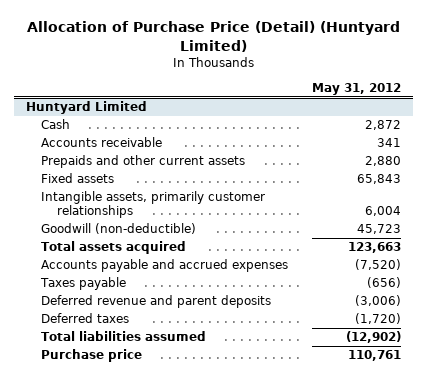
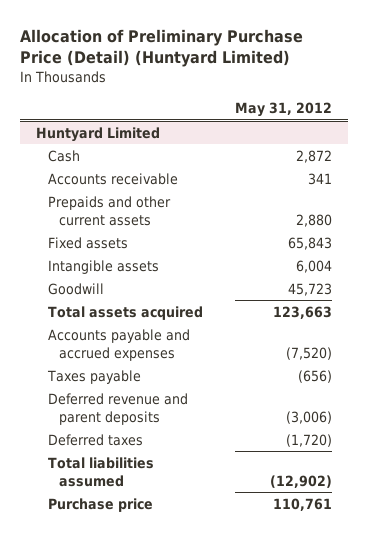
[26,21,400,52] Allocation of Purchase Price (Detail) (Huntyard Limited) -> [19,28,303,68] Allocation of Preliminary Purchase Price (Detail) (Huntyard Limited)
[41,191,266,219] Intangible assets, primarily customer relationships -> [47,259,159,274] Intangible assets
[41,223,197,235] Goodwill (non-deductible) -> [47,282,104,295] Goodwill

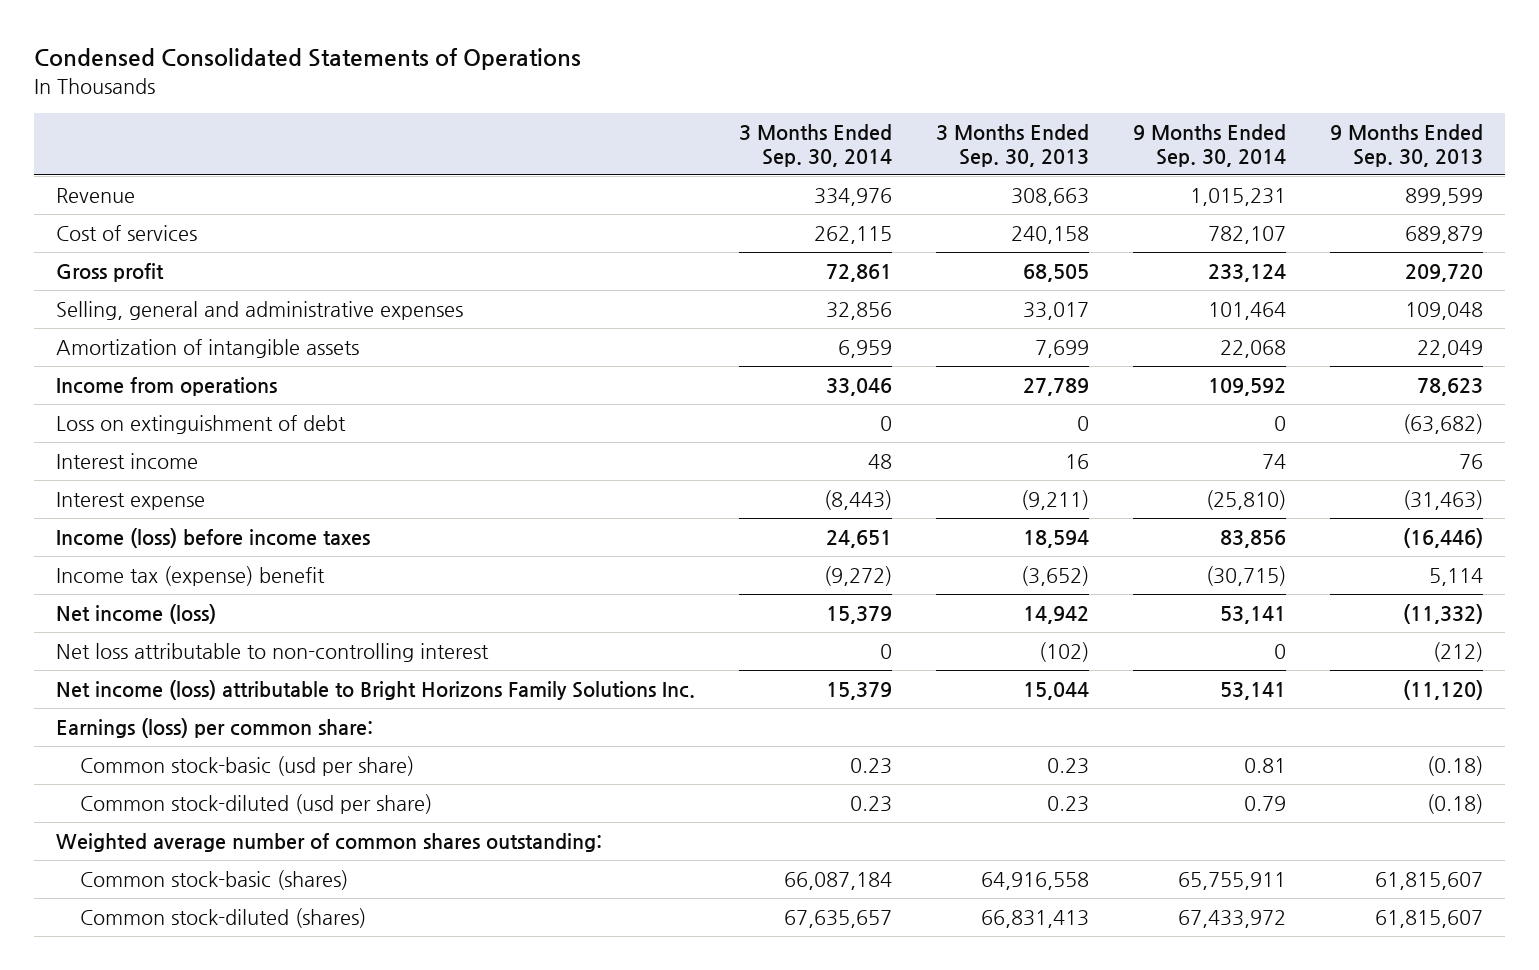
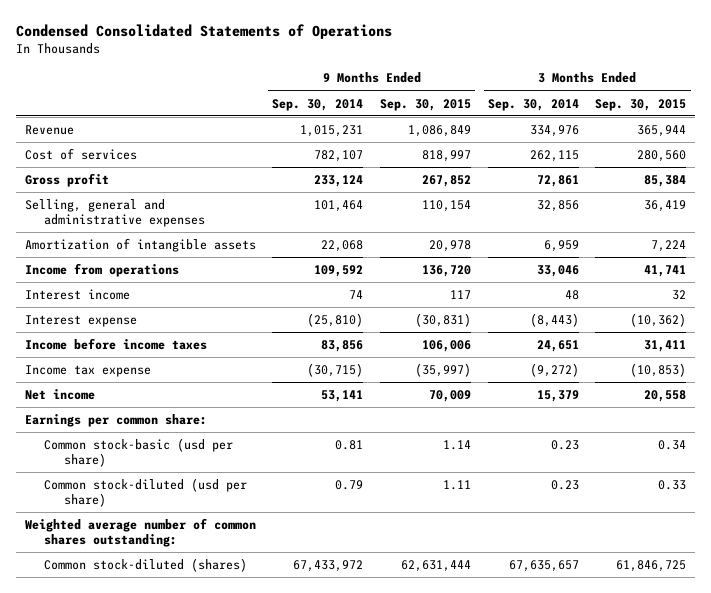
[935,123,1089,168] 3 Months Ended Sep. 30, 2013 -> none
[1329,123,1483,168] 9 Months Ended Sep. 30, 2013 -> none
none -> [380,98,472,111] Sep. 30, 2015
none -> [595,98,687,111] Sep. 30, 2015
[55,414,346,434] Loss on extinguishment of debt -> none
[55,642,489,662] Net loss attributable to non-controlling interest -> none
[55,679,695,700] Net income (loss) attributable to Bright Horizons Family Solutions Inc. -> none
[55,527,370,548] Income (loss) before income taxes -> [24,337,207,350] Income before income taxes
[55,565,325,586] Income tax (expense) benefit -> [24,364,151,377] Income tax expense
[55,603,216,624] Net income (loss) -> [24,388,95,400] Net income
[55,717,373,738] Earnings (loss) per common share: -> [24,413,207,427] Earnings per common share:
[80,869,349,890] Common stock-basic (shares) -> none

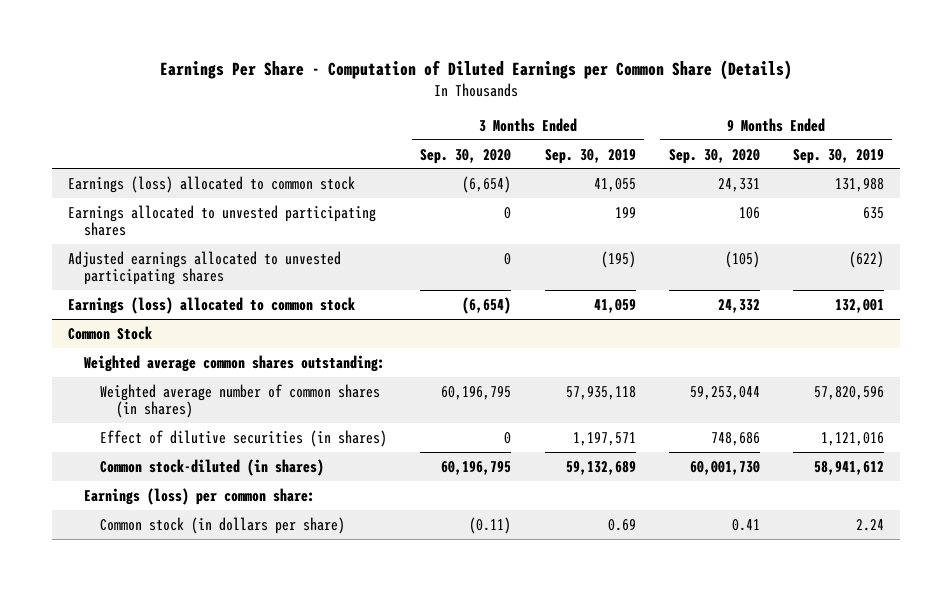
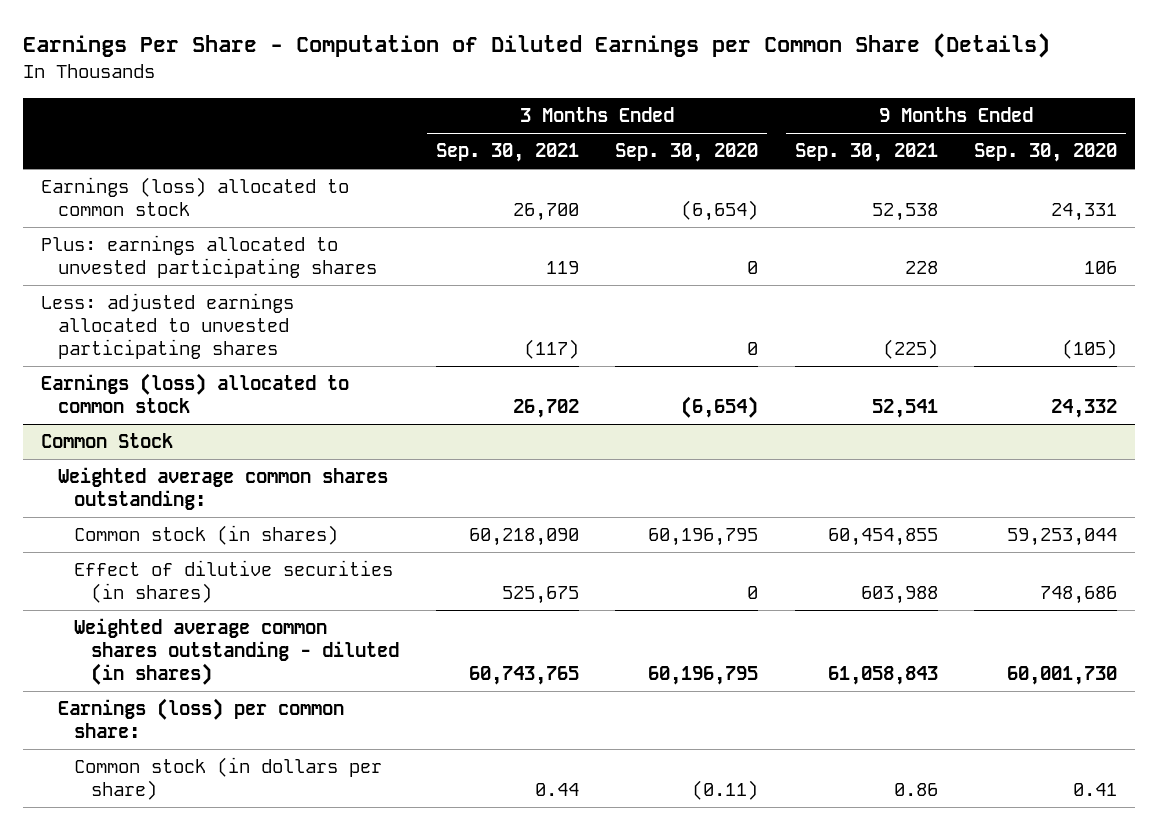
[544,148,636,164] Sep. 30, 2019 -> none
[792,148,884,164] Sep. 30, 2019 -> none
none -> [435,143,579,163] Sep. 30, 2021
none -> [794,143,938,163] Sep. 30, 2021
[68,204,377,237] Earnings allocated to unvested participating shares -> [40,235,377,279] Plus: earnings allocated to unvested participating shares
[68,250,342,286] Adjusted earnings allocated to unvested participating shares -> [40,293,294,360] Less: adjusted earnings allocated to unvested participating shares
[100,383,381,419] Weighted average number of common shares (in shares) -> [74,525,339,546] Common stock (in shares)
[100,458,325,476] Common stock-diluted (in shares) -> [74,618,400,686] Weighted average common shares outstanding - diluted (in shares)

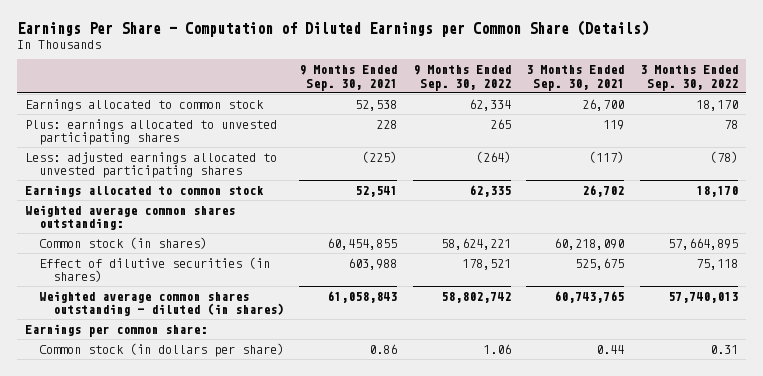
[615,143,759,163] Sep. 30, 2020 -> none
[974,143,1118,163] Sep. 30, 2020 -> none
none -> [412,65,511,91] 9 Months Ended Sep. 30, 2022
none -> [639,65,738,91] 3 Months Ended Sep. 30, 2022
[40,177,349,217] Earnings (loss) allocated to common stock -> [25,98,265,111] Earnings allocated to common stock
[40,433,173,449] Common Stock -> none
[40,373,349,414] Earnings (loss) allocated to common stock -> [25,184,265,197] Earnings allocated to common stock
[57,698,344,739] Earnings (loss) per common share: -> [25,323,208,337] Earnings per common share:

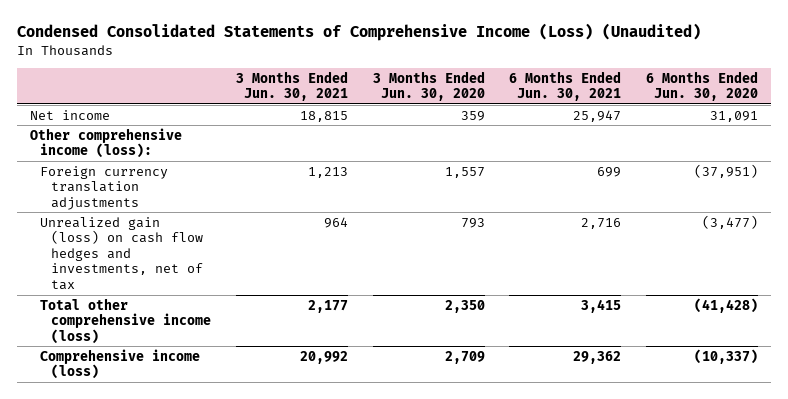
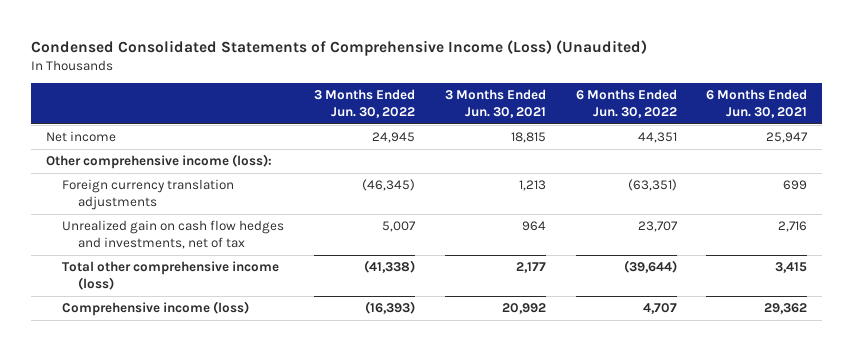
[372,70,485,102] 3 Months Ended Jun. 30, 2020 -> none
[646,70,759,102] 6 Months Ended Jun. 30, 2020 -> none
none -> [313,89,415,118] 3 Months Ended Jun. 30, 2022
none -> [575,89,677,118] 6 Months Ended Jun. 30, 2022
[40,216,203,291] Unrealized gain (loss) on cash flow hedges and investments, net of tax -> [61,220,284,249] Unrealized gain on cash flow hedges and investments, net of tax

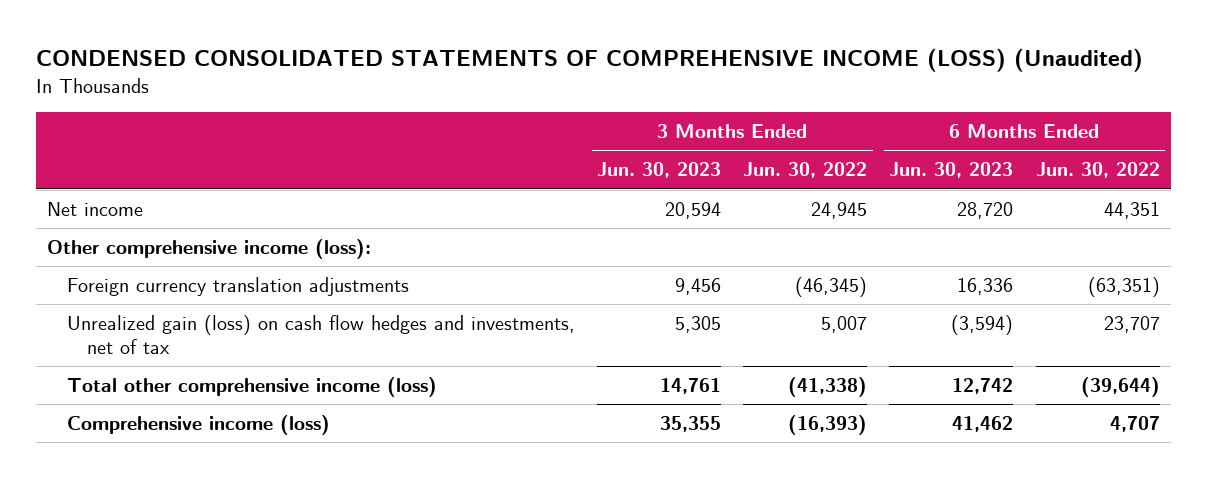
[30,39,647,56] Condensed Consolidated Statements of Comprehensive Income (Loss) (Unaudited) -> [36,48,1144,73] CONDENSED CONSOLIDATED STATEMENTS OF COMPREHENSIVE INCOME (LOSS) (Unaudited)
[444,89,546,118] 3 Months Ended Jun. 30, 2021 -> none
[706,89,808,118] 6 Months Ended Jun. 30, 2021 -> none
none -> [597,162,722,179] Jun. 30, 2023
none -> [889,162,1014,179] Jun. 30, 2023
[61,220,284,249] Unrealized gain on cash flow hedges and investments, net of tax -> [67,315,576,354] Unrealized gain (loss) on cash flow hedges and investments, net of tax

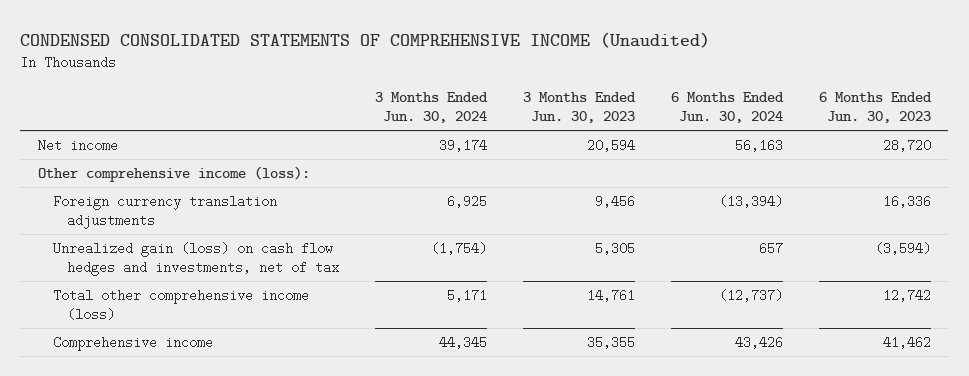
[36,48,1144,73] CONDENSED CONSOLIDATED STATEMENTS OF COMPREHENSIVE INCOME (LOSS) (Unaudited) -> [20,31,711,48] CONDENSED CONSOLIDATED STATEMENTS OF COMPREHENSIVE INCOME (Unaudited)
[743,162,868,179] Jun. 30, 2022 -> none
[1035,162,1160,179] Jun. 30, 2022 -> none
none -> [375,92,489,124] 3 Months Ended Jun. 30, 2024
none -> [670,92,784,124] 6 Months Ended Jun. 30, 2024
[67,415,331,436] Comprehensive income (loss) -> [52,335,213,351] Comprehensive income

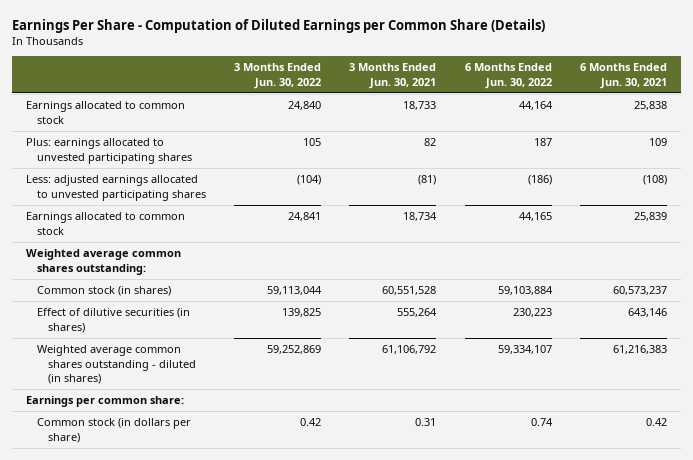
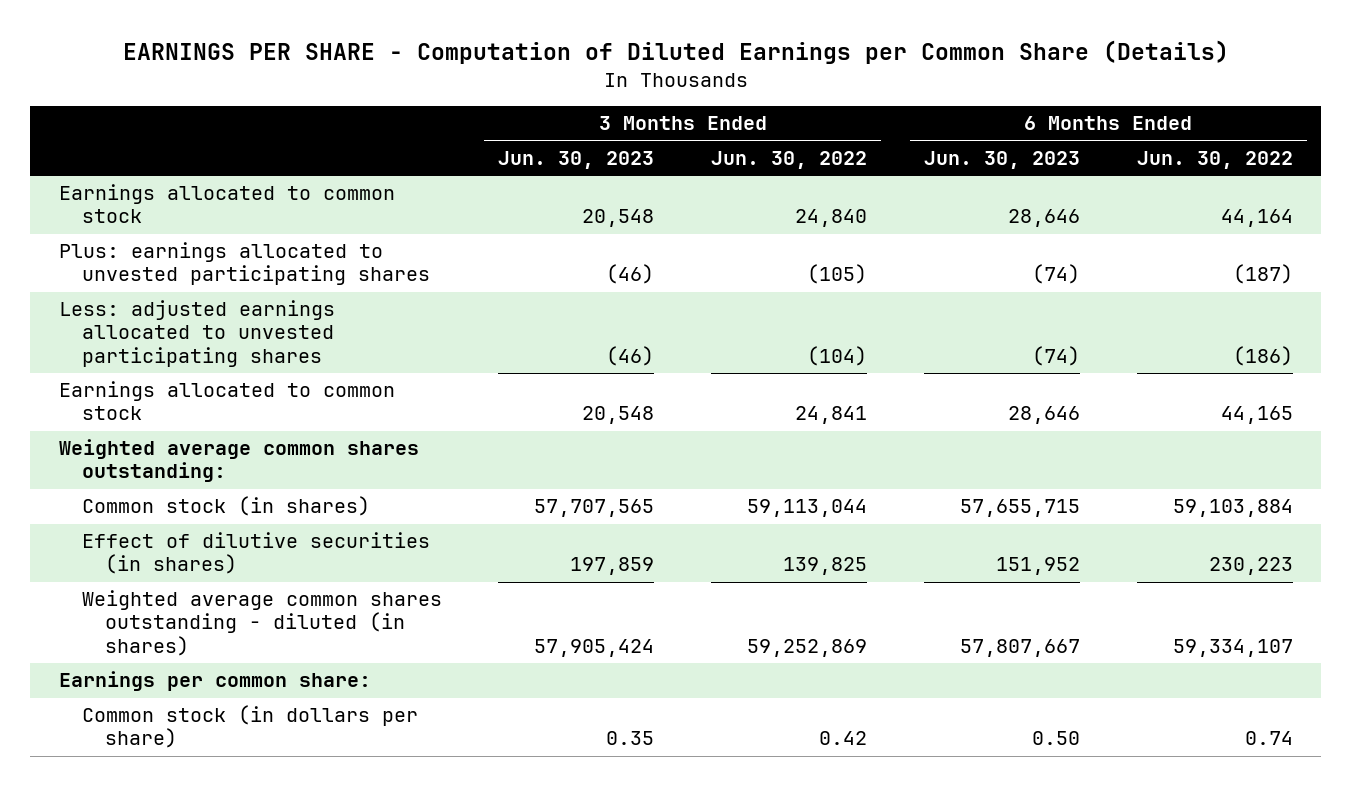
[12,18,546,33] Earnings Per Share - Computation of Diluted Earnings per Common Share (Details) -> [122,40,1229,65] EARNINGS PER SHARE - Computation of Diluted Earnings per Common Share (Details)
[349,63,437,89] 3 Months Ended Jun. 30, 2021 -> none
[579,63,667,89] 6 Months Ended Jun. 30, 2021 -> none
none -> [498,151,655,170] Jun. 30, 2023
none -> [924,151,1081,170] Jun. 30, 2023
[303,138,322,147] 105 -> [807,264,868,285] (105)
[533,138,552,147] 187 -> [1232,264,1293,285] (187)

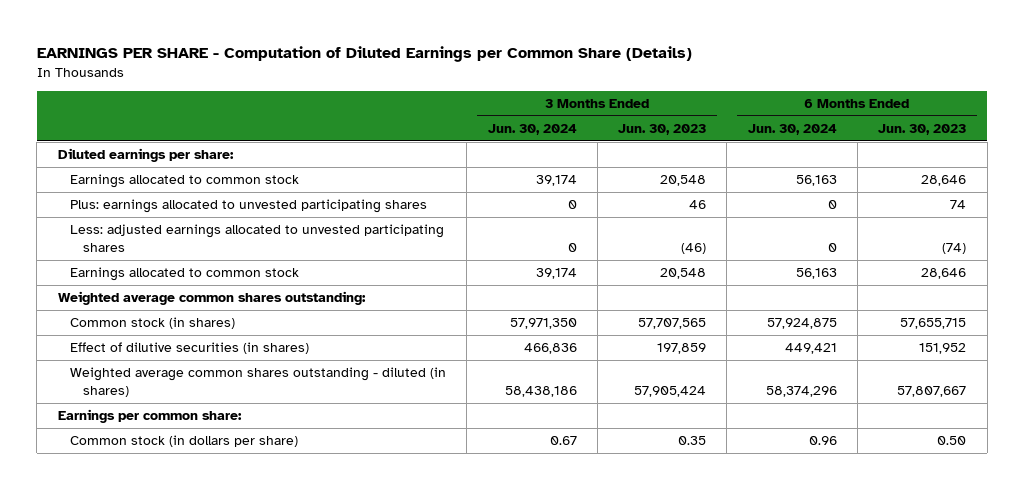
[711,151,868,170] Jun. 30, 2022 -> none
[1136,151,1293,170] Jun. 30, 2022 -> none
none -> [487,123,577,135] Jun. 30, 2024
none -> [747,123,837,135] Jun. 30, 2024
none -> [57,148,234,163] Diluted earnings per share:
[606,264,655,285] (46) -> [689,200,707,210] 46
[1032,264,1081,285] (74) -> [950,200,967,210] 74

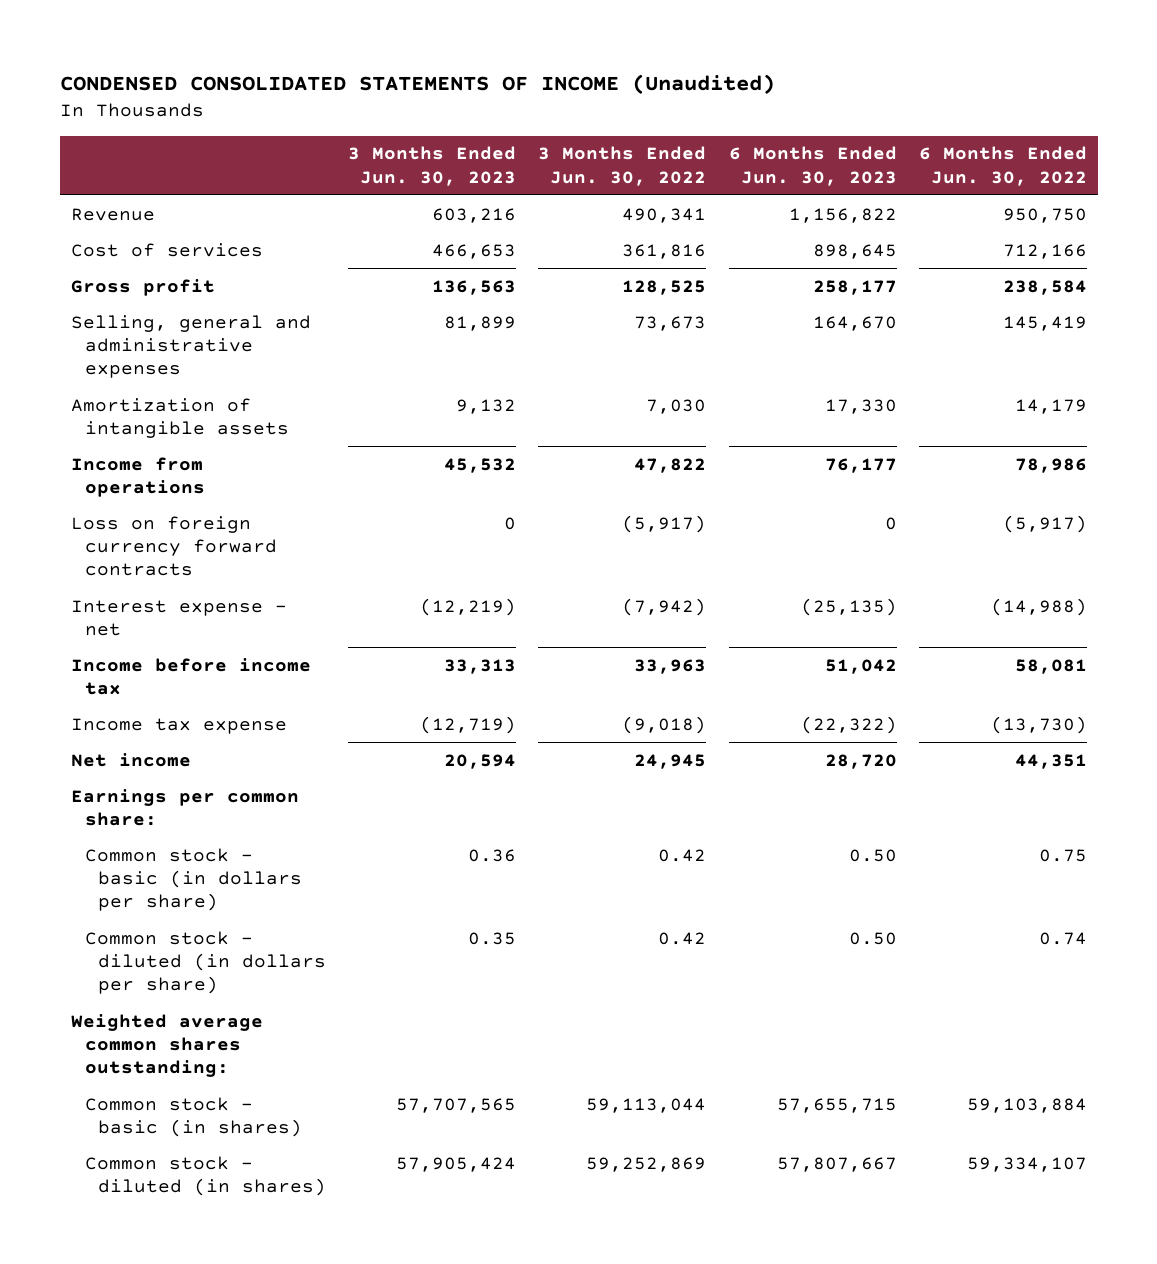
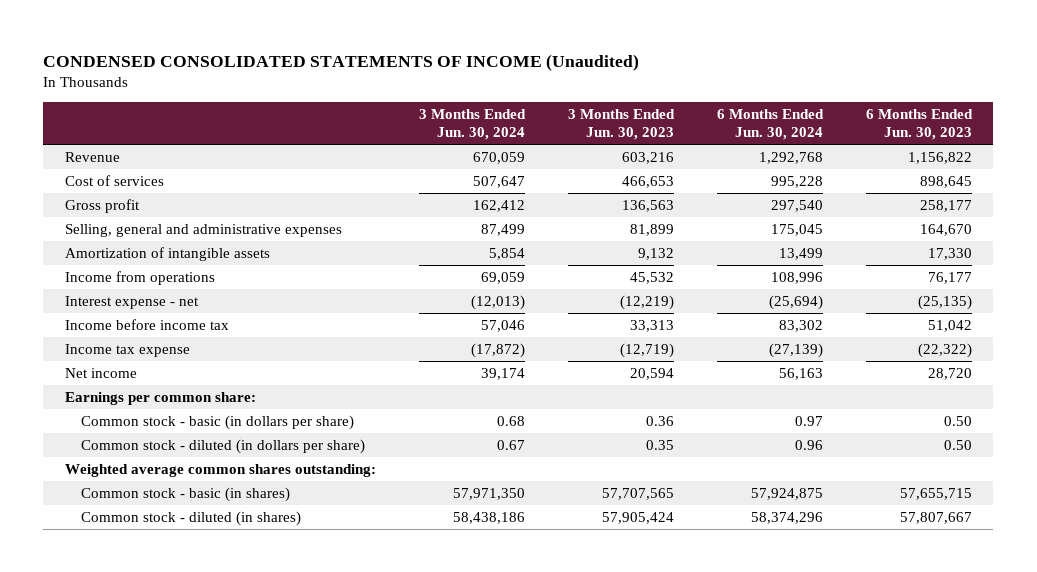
[538,146,707,186] 3 Months Ended Jun. 30, 2022 -> none
[918,146,1087,186] 6 Months Ended Jun. 30, 2022 -> none
none -> [418,109,526,141] 3 Months Ended Jun. 30, 2024
none -> [716,109,824,141] 6 Months Ended Jun. 30, 2024
[70,515,277,577] Loss on foreign currency forward contracts -> none

